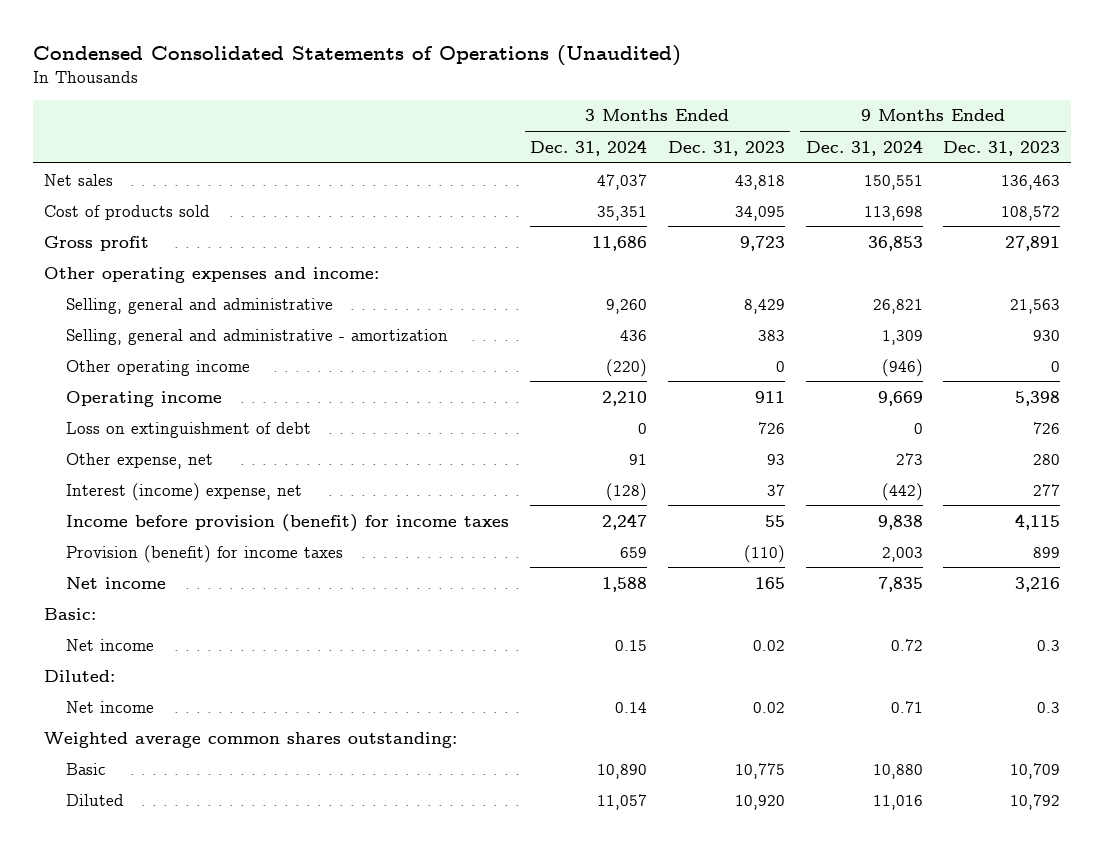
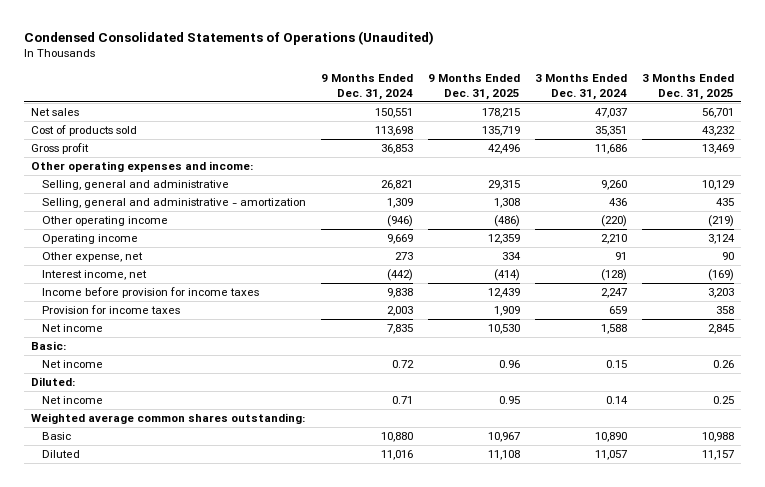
[667,140,785,156] Dec. 31, 2023 -> none
[943,140,1061,156] Dec. 31, 2023 -> none
none -> [427,74,520,100] 9 Months Ended Dec. 31, 2025
none -> [641,74,734,100] 3 Months Ended Dec. 31, 2025
[66,421,312,438] Loss on extinguishment of debt -> none
[66,482,303,501] Interest (income) expense, net -> [41,270,147,281] Interest income, net
[66,513,510,532] Income before provision (benefit) for income taxes -> [41,287,259,299] Income before provision for income taxes
[66,544,344,563] Provision (benefit) for income taxes -> [41,305,180,315] Provision for income taxes

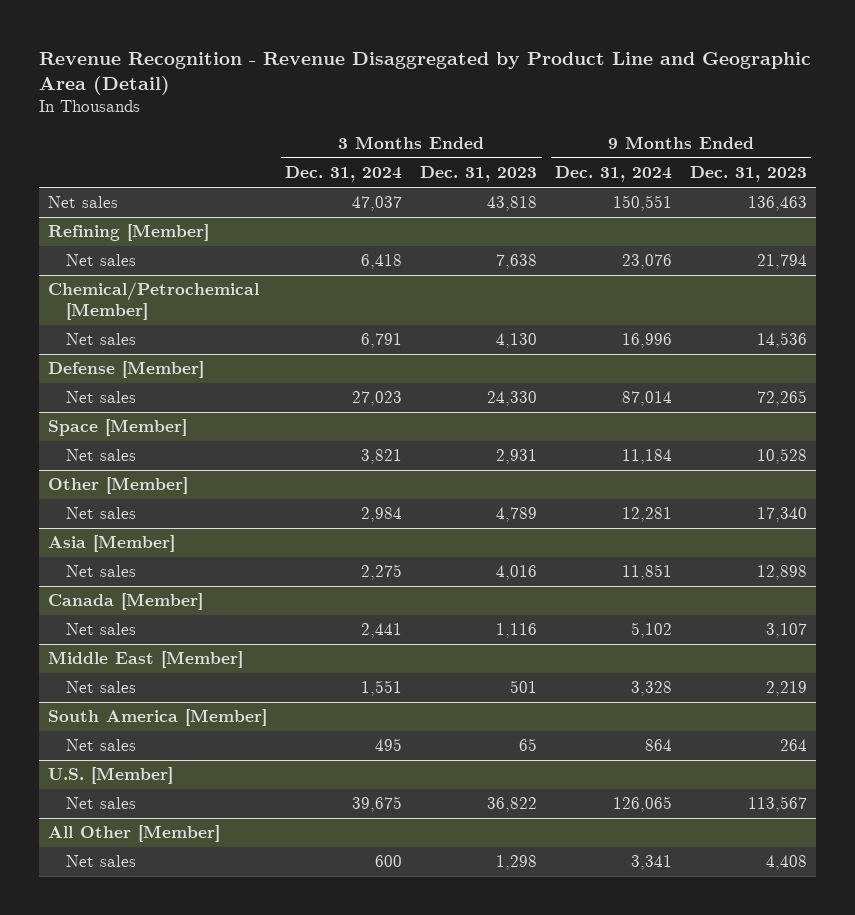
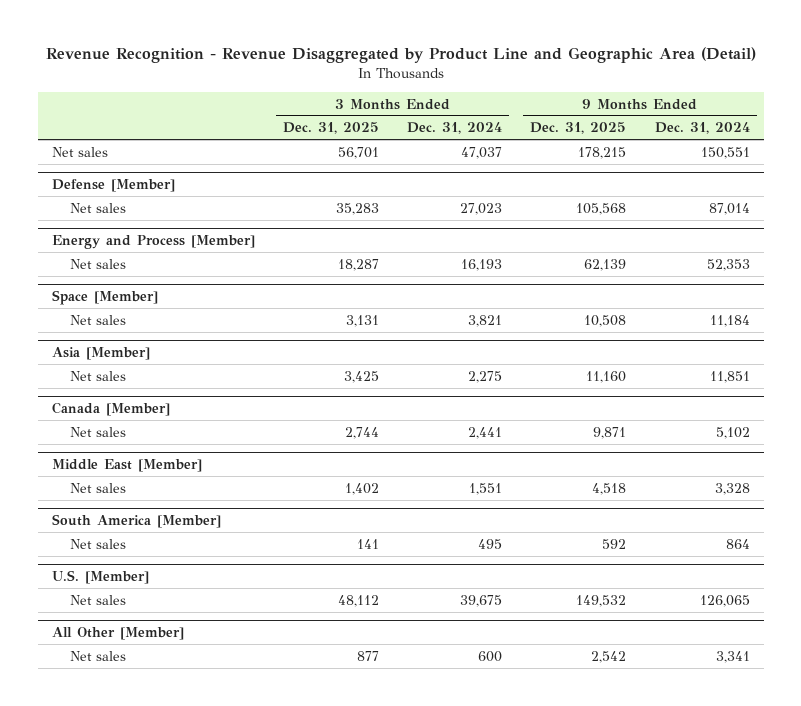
[420,166,538,183] Dec. 31, 2023 -> none
[689,166,807,183] Dec. 31, 2023 -> none
none -> [282,122,379,135] Dec. 31, 2025
none -> [530,122,627,135] Dec. 31, 2025
[48,224,210,242] Refining [Member] -> none
[66,254,137,267] Net sales -> none
[48,282,260,321] Chemical/Petrochemical [Member] -> none
[66,333,137,346] Net sales -> none
none -> [51,235,255,250] Energy and Process [Member]
none -> [69,258,126,269] Net sales
[48,477,189,495] Other [Member] -> none
[66,507,137,520] Net sales -> none

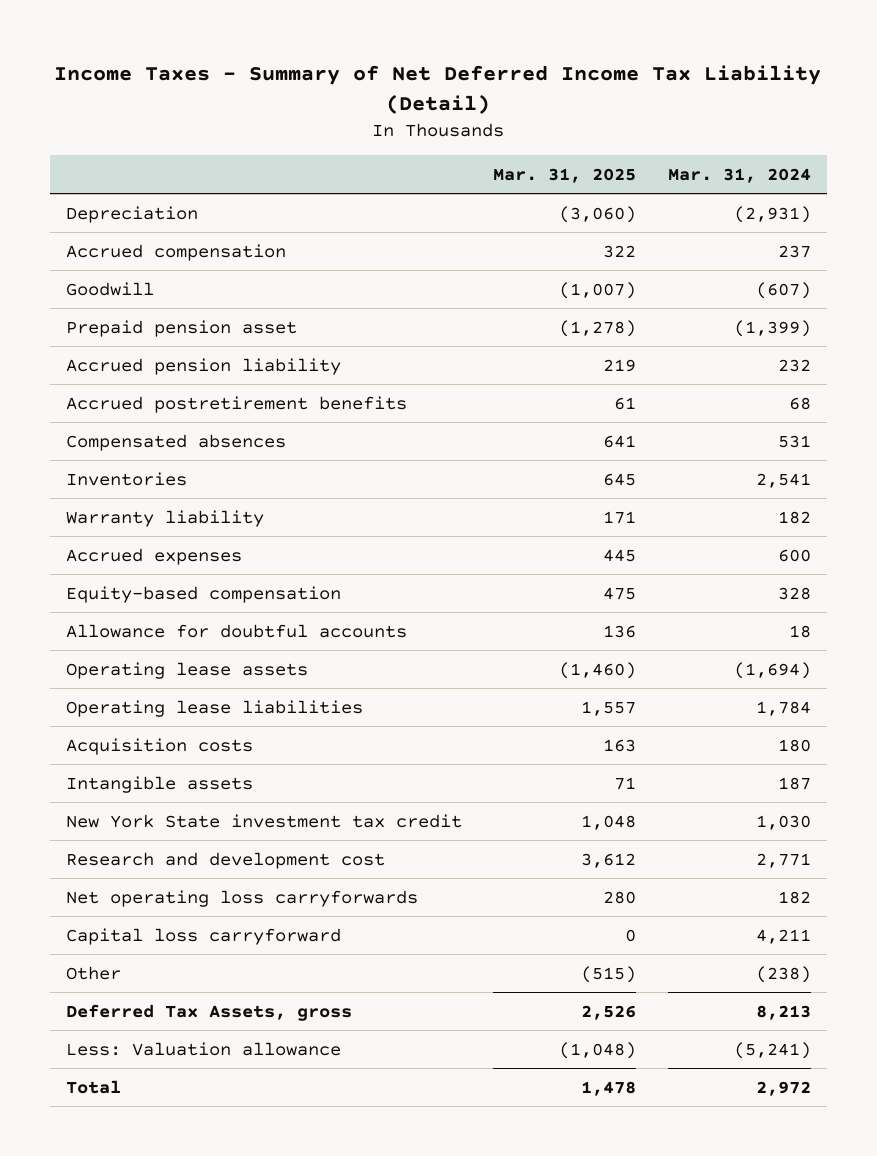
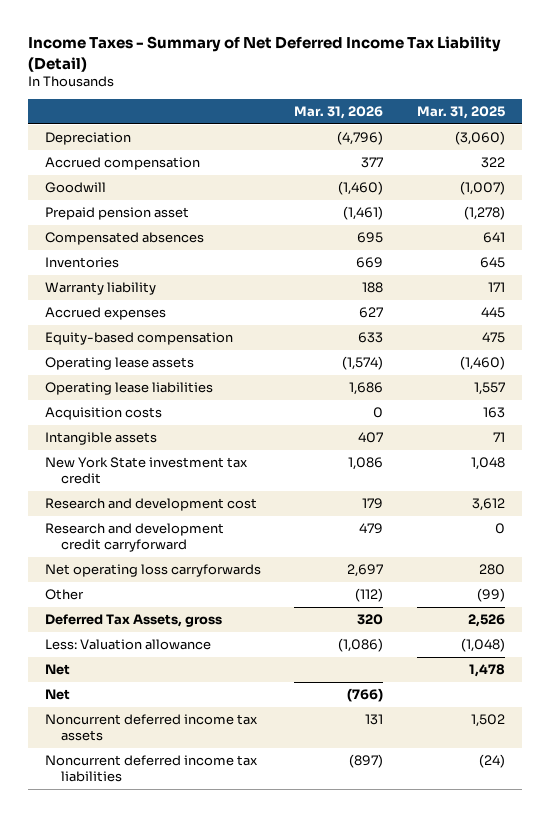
[668,167,812,183] Mar. 31, 2024 -> none
none -> [294,106,384,120] Mar. 31, 2026
[65,357,341,375] Accrued pension liability -> none
[65,395,407,413] Accrued postretirement benefits -> none
[65,623,407,638] Allowance for doubtful accounts -> none
none -> [45,523,225,553] Research and development credit carryforward
[65,927,341,945] Capital loss carryforward -> none
[581,965,637,983] (515) -> [476,588,505,603] (99)
[65,1079,121,1094] Total -> [45,664,71,676] Net
none -> [45,689,71,701] Net
none -> [45,714,259,742] Noncurrent deferred income tax assets
none -> [45,755,259,783] Noncurrent deferred income tax liabilities

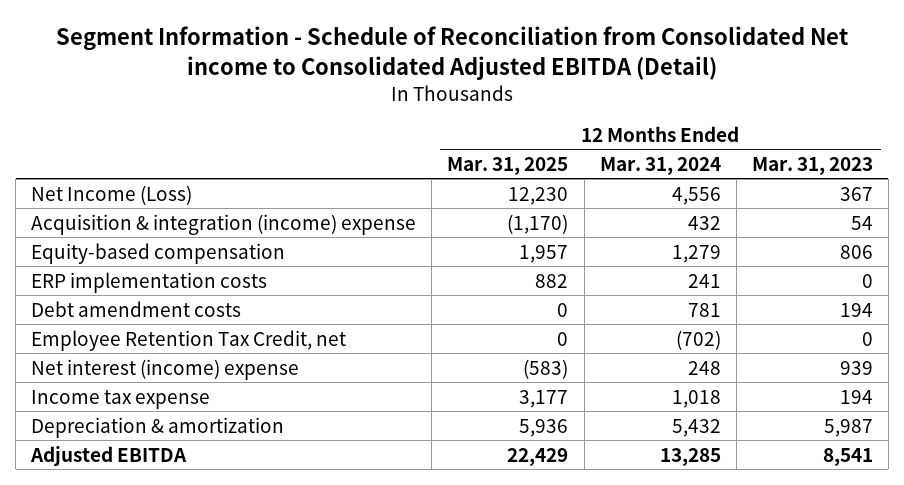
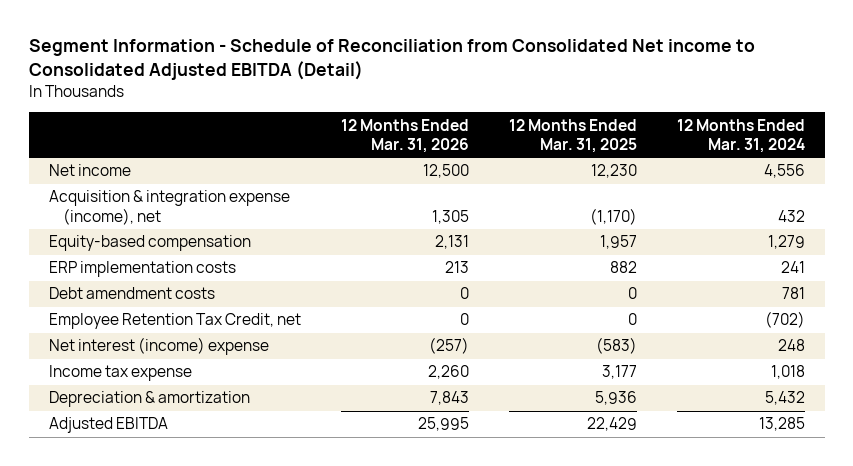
[751,156,873,175] Mar. 31, 2023 -> none
none -> [340,118,469,154] 12 Months Ended Mar. 31, 2026
[31,184,193,205] Net Income (Loss) -> [48,164,131,177] Net income
[31,213,417,235] Acquisition & integration (income) expense -> [48,190,290,226] Acquisition & integration expense (income), net

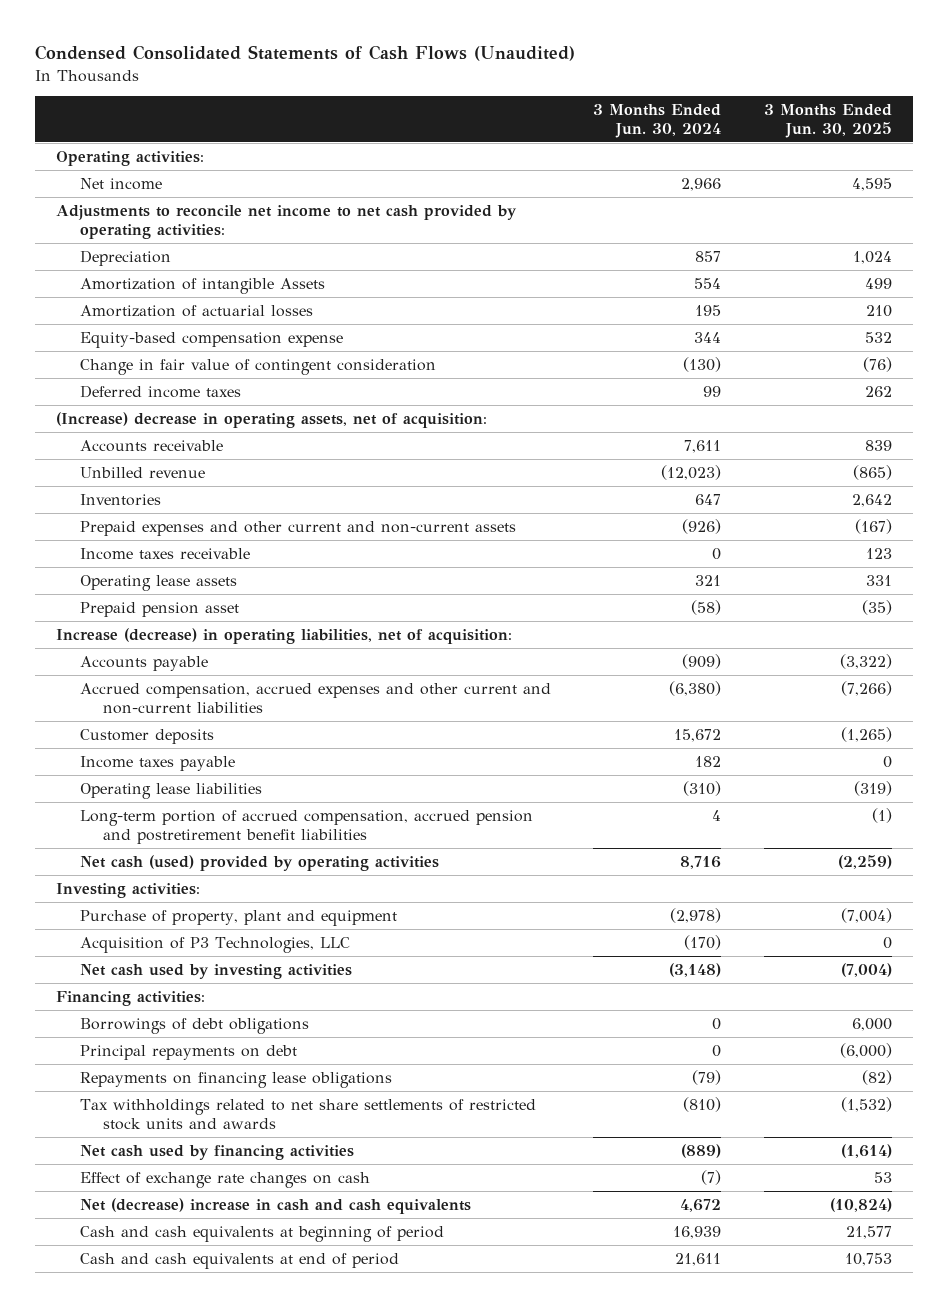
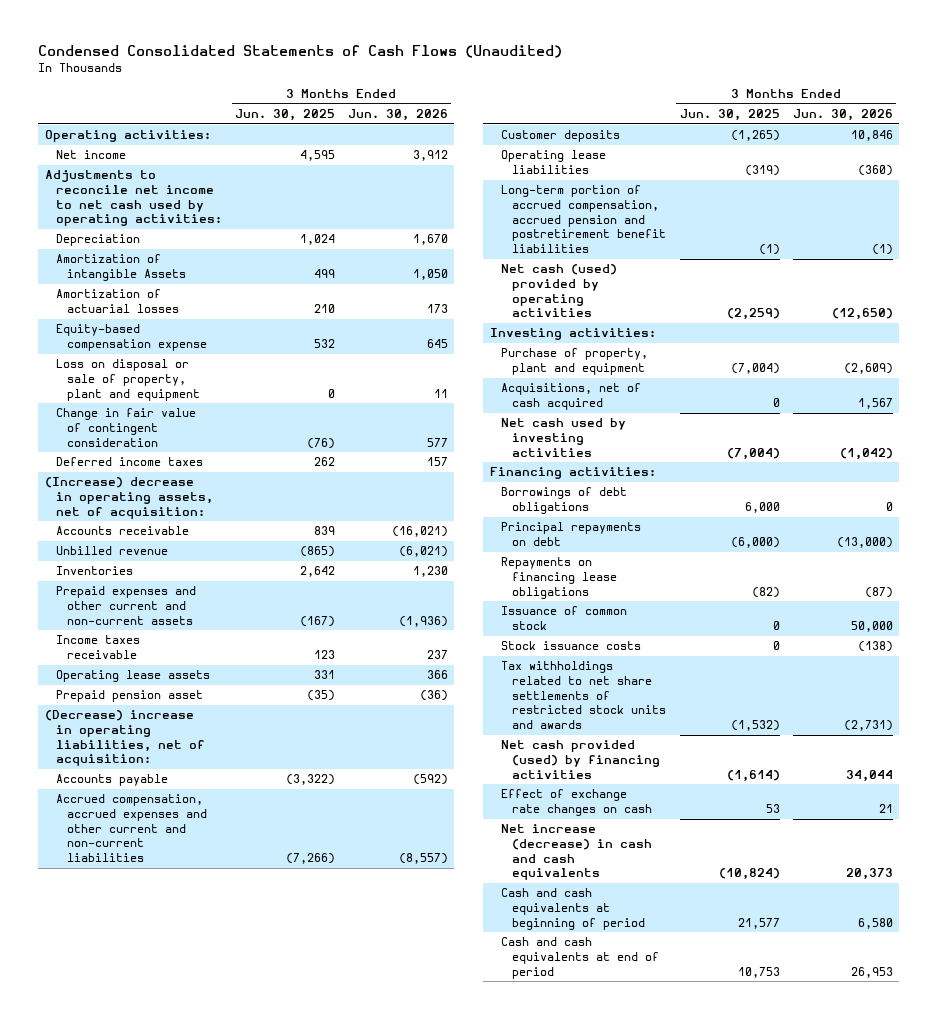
[593,104,722,139] 3 Months Ended Jun. 30, 2024 -> none
none -> [347,109,448,122] Jun. 30, 2026
[55,204,517,239] Adjustments to reconcile net income to net cash provided by operating activities: -> [44,170,222,227] Adjustments to reconcile net income to net cash used by operating activities:
none -> [55,359,200,401] Loss on disposal or sale of property, plant and equipment
[55,627,512,644] Increase (decrease) in operating liabilities, net of acquisition: -> [44,710,205,767] (Decrease) increase in operating liabilities, net of acquisition:
[79,755,235,771] Income taxes payable -> none
[79,936,350,953] Acquisition of P3 Technologies, LLC -> [500,383,641,411] Acquisitions, net of cash acquired
none -> [500,606,627,631] Issuance of common stock
none -> [500,641,641,651] Stock issuance costs
[79,1144,354,1160] Net cash used by financing activities -> [500,740,660,779] Net cash provided (used) by financing activities
[79,1197,471,1214] Net (decrease) increase in cash and cash equivalents -> [500,824,652,881] Net increase (decrease) in cash and cash equivalents

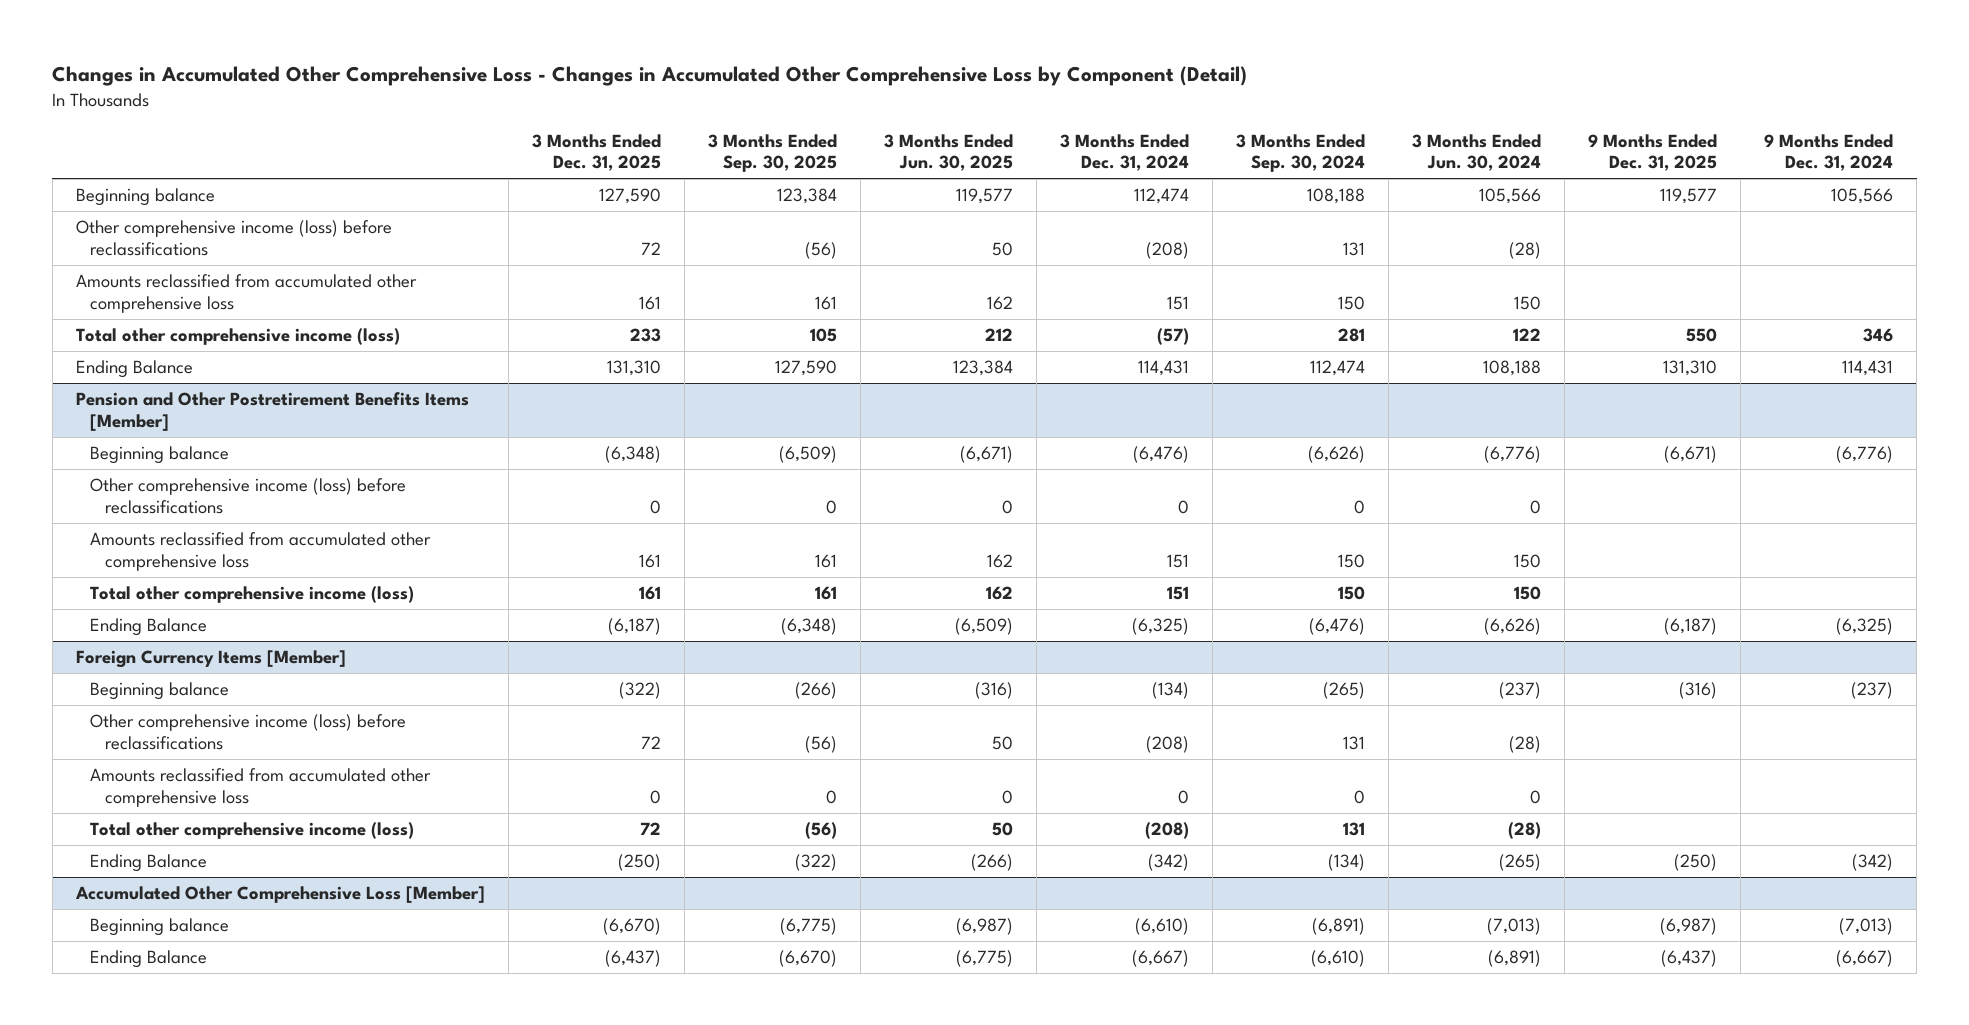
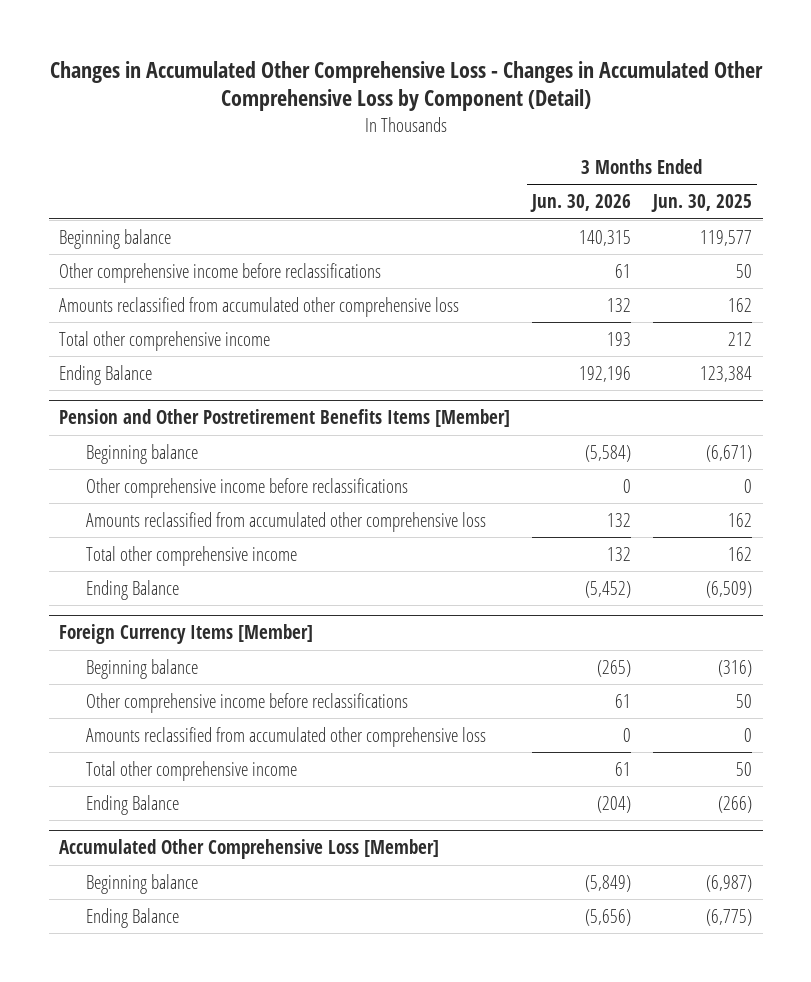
[531,133,661,172] 3 Months Ended Dec. 31, 2025 -> none
[708,133,838,173] 3 Months Ended Sep. 30, 2025 -> none
[1060,133,1190,172] 3 Months Ended Dec. 31, 2024 -> none
[1236,133,1366,173] 3 Months Ended Sep. 30, 2024 -> none
[1412,133,1542,172] 3 Months Ended Jun. 30, 2024 -> none
[1588,133,1718,172] 9 Months Ended Dec. 31, 2025 -> none
[1764,133,1894,172] 9 Months Ended Dec. 31, 2024 -> none
none -> [530,194,632,213] Jun. 30, 2026
[75,220,392,256] Other comprehensive income (loss) before reclassifications -> [59,262,382,283] Other comprehensive income before reclassifications
[75,328,400,346] Total other comprehensive income (loss) -> [59,330,271,351] Total other comprehensive income
[90,478,407,514] Other comprehensive income (loss) before reclassifications -> [86,477,409,498] Other comprehensive income before reclassifications
[90,586,415,604] Total other comprehensive income (loss) -> [86,545,298,566] Total other comprehensive income
[90,714,407,750] Other comprehensive income (loss) before reclassifications -> [86,692,409,713] Other comprehensive income before reclassifications
[90,822,415,840] Total other comprehensive income (loss) -> [86,760,298,781] Total other comprehensive income

